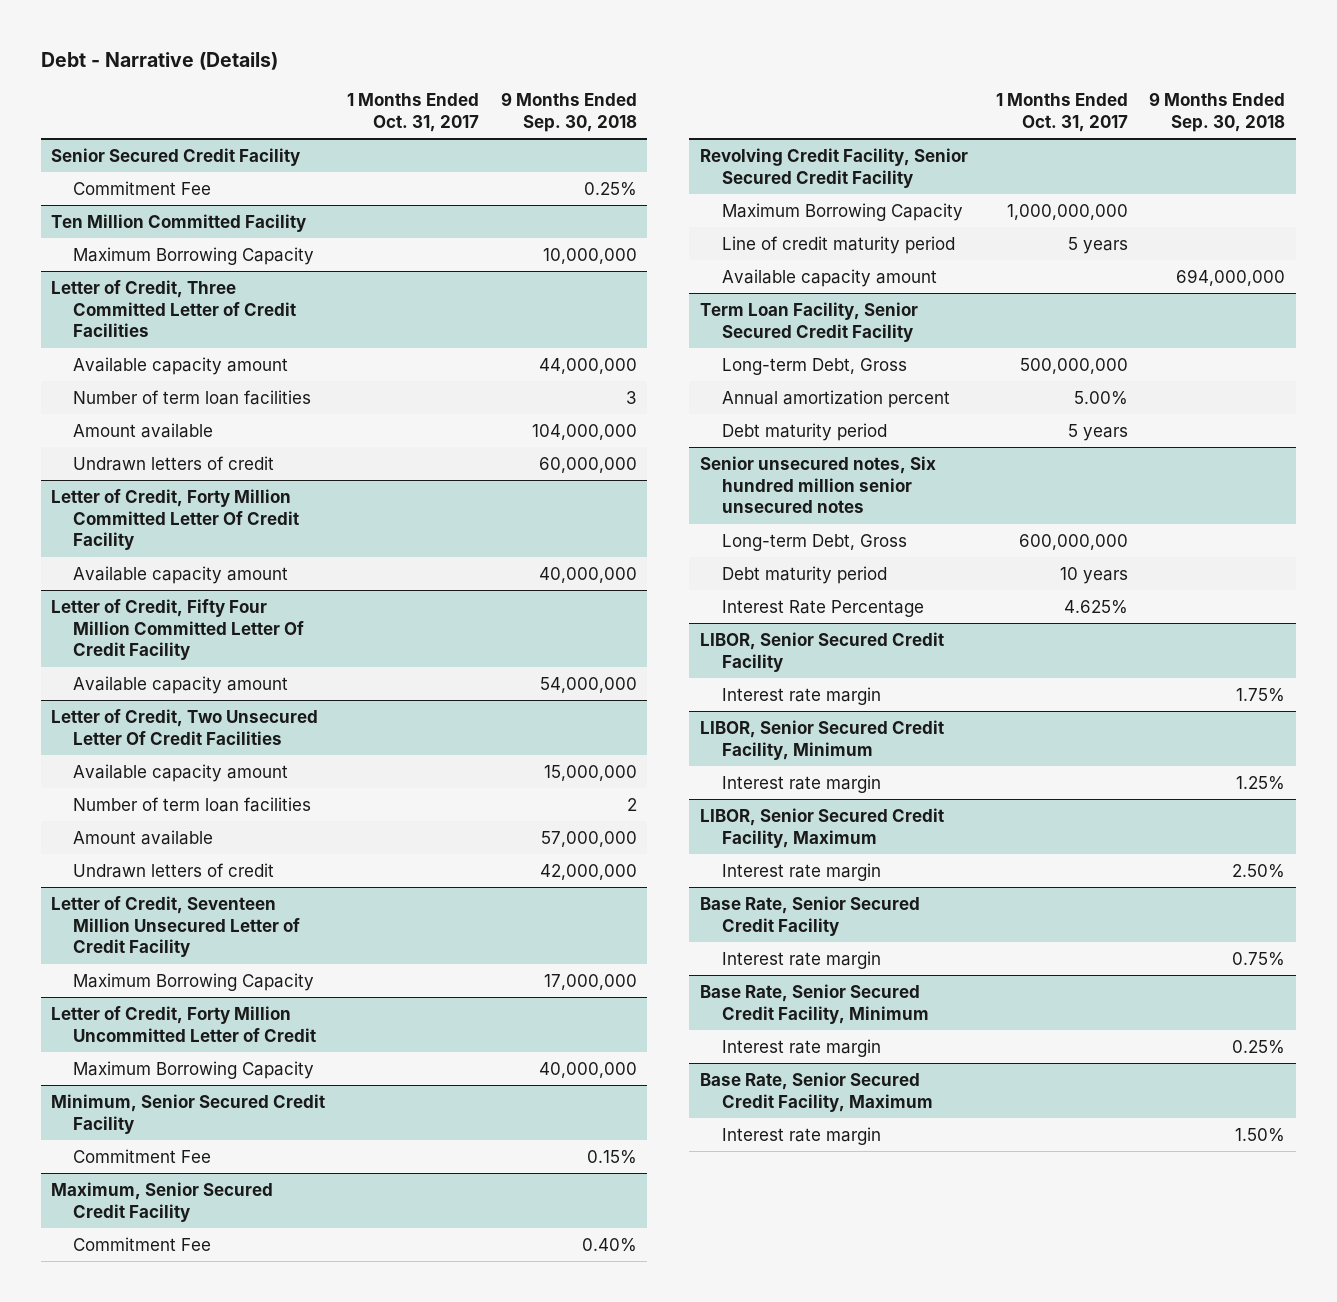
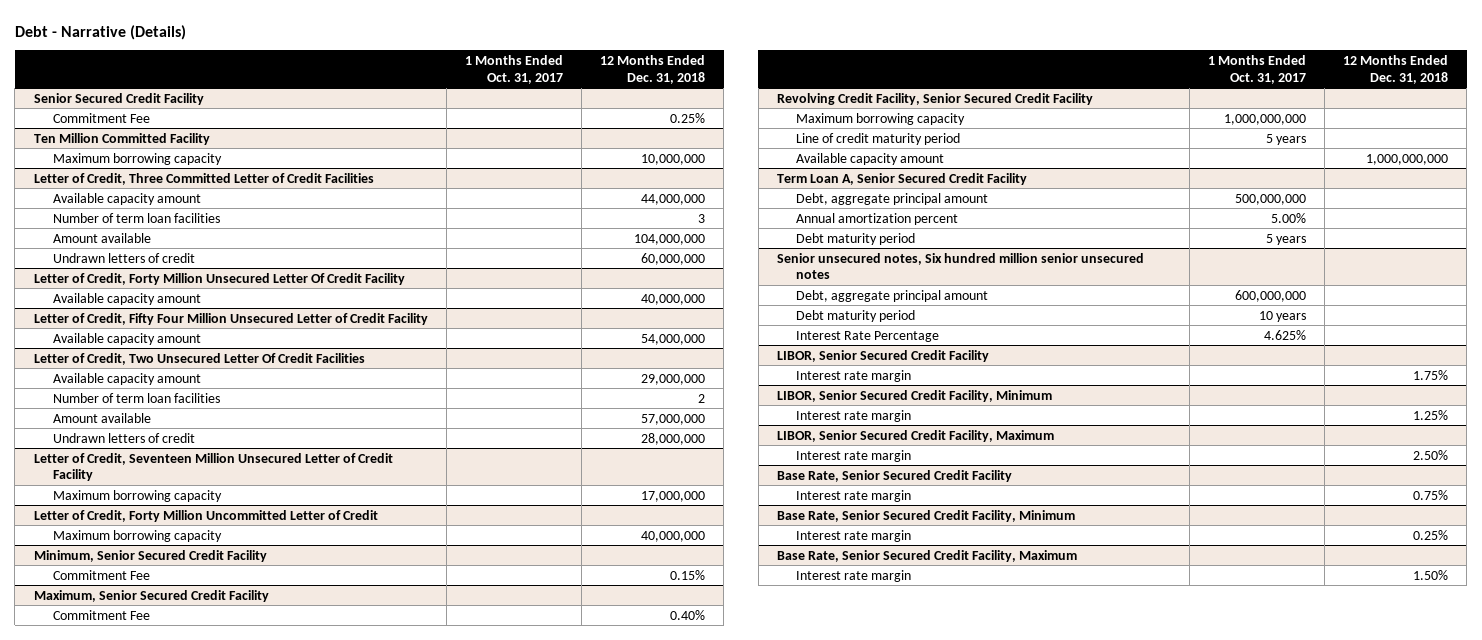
[500,92,637,132] 9 Months Ended Sep. 30, 2018 -> none
none -> [599,55,705,84] 12 Months Ended Dec. 31, 2018
[73,246,315,265] Maximum Borrowing Capacity -> [52,152,222,165] Maximum borrowing capacity
[51,488,300,551] Letter of Credit, Forty Million Committed Letter Of Credit Facility -> [33,272,405,285] Letter of Credit, Forty Million Unsecured Letter Of Credit Facility
[51,598,305,661] Letter of Credit, Fifty Four Million Committed Letter Of Credit Facility -> [33,312,428,325] Letter of Credit, Fifty Four Million Unsecured Letter of Credit Facility
[73,972,315,991] Maximum Borrowing Capacity -> [52,489,222,502] Maximum borrowing capacity
[73,1060,315,1079] Maximum Borrowing Capacity -> [52,529,222,542] Maximum borrowing capacity
[721,202,963,221] Maximum Borrowing Capacity -> [796,112,966,125] Maximum borrowing capacity
[700,301,919,342] Term Loan Facility, Senior Secured Credit Facility -> [776,172,1027,185] Term Loan A, Senior Secured Credit Facility
[721,357,907,375] Long-term Debt, Gross -> [796,192,989,205] Debt, aggregate principal amount
[721,533,907,551] Long-term Debt, Gross -> [796,289,989,302] Debt, aggregate principal amount

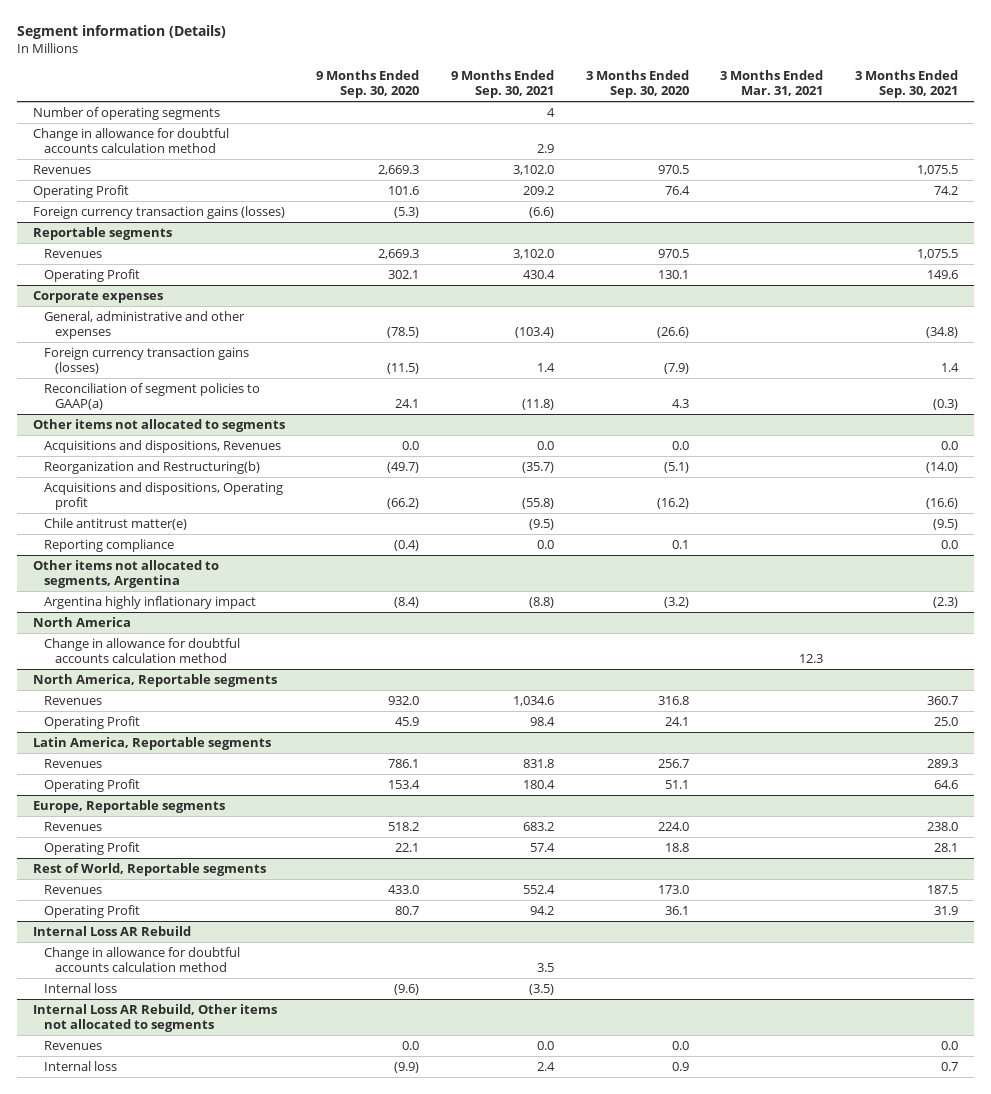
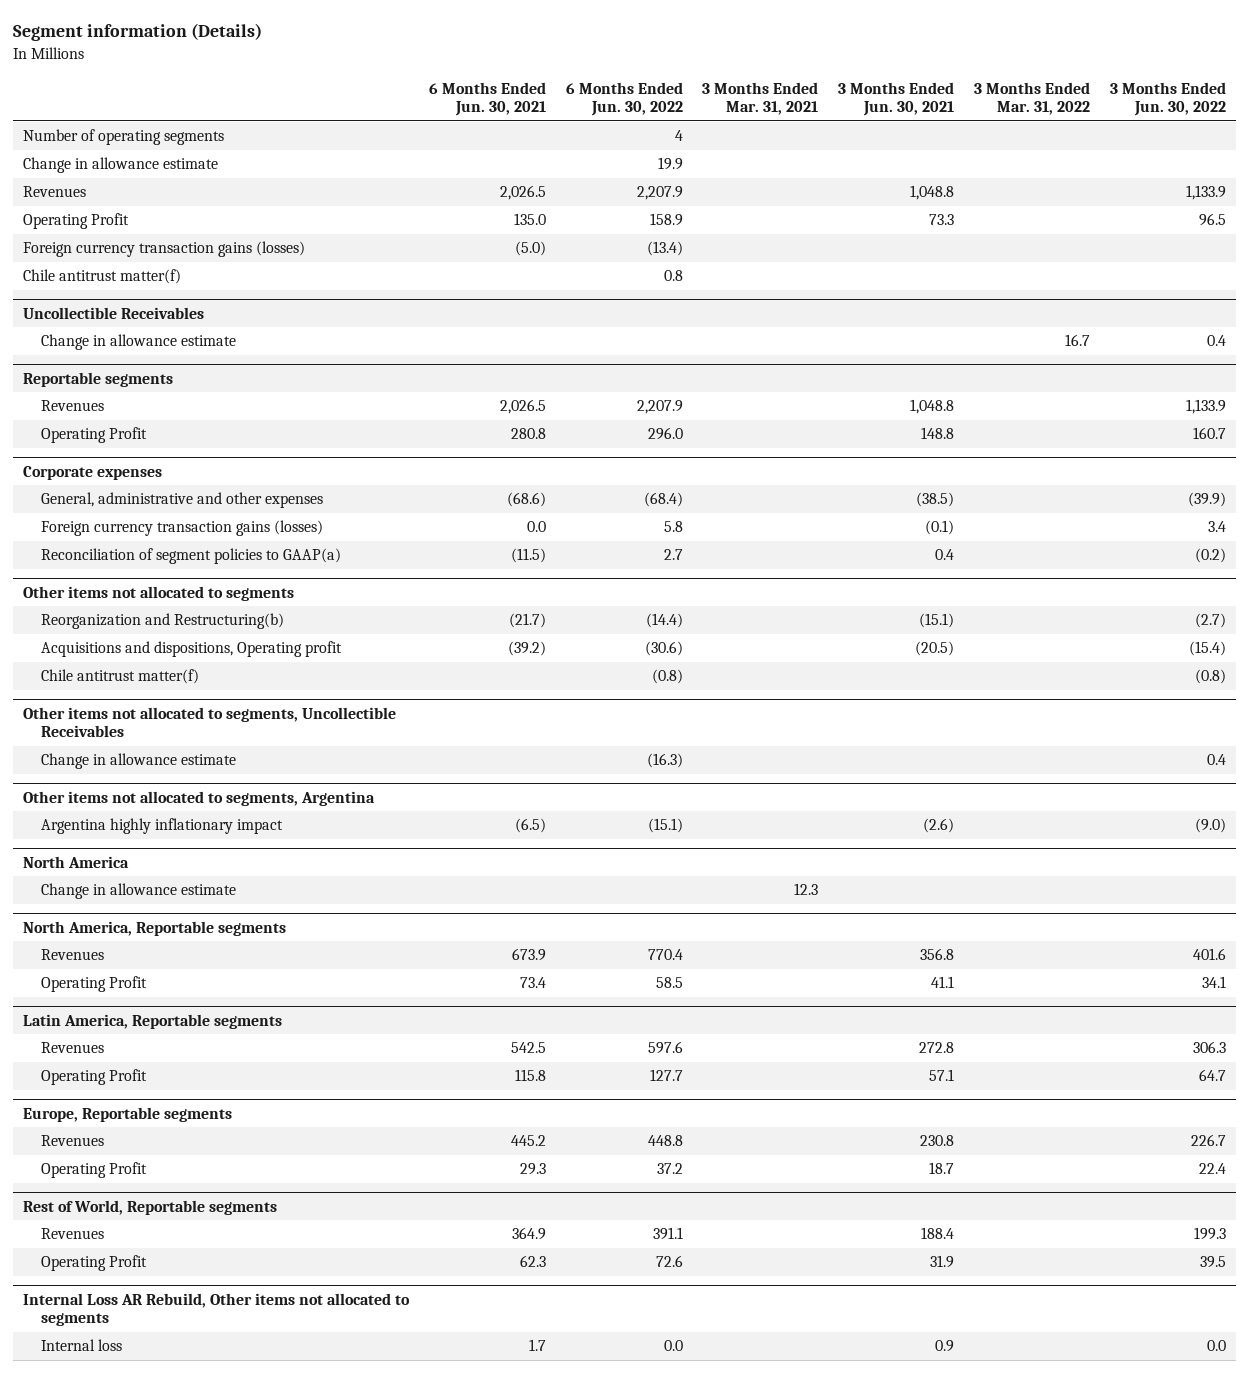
[316,70,420,98] 9 Months Ended Sep. 30, 2020 -> none
[451,70,555,98] 9 Months Ended Sep. 30, 2021 -> none
[585,70,689,98] 3 Months Ended Sep. 30, 2020 -> none
[855,70,959,98] 3 Months Ended Sep. 30, 2021 -> none
none -> [428,81,546,117] 6 Months Ended Jun. 30, 2021
none -> [565,81,683,117] 6 Months Ended Jun. 30, 2022
none -> [838,81,955,117] 3 Months Ended Jun. 30, 2021
none -> [974,81,1091,116] 3 Months Ended Mar. 31, 2022
none -> [1110,81,1227,117] 3 Months Ended Jun. 30, 2022
[32,127,229,153] Change in allowance for doubtful accounts calculation method -> [22,157,218,174] Change in allowance estimate
none -> [22,269,181,285] Chile antitrust matter(f)
none -> [22,306,204,319] Uncollectible Receivables
none -> [41,334,237,351] Change in allowance estimate
[44,439,282,453] Acquisitions and dispositions, Revenues -> none
[44,538,175,552] Reporting compliance -> none
[44,517,188,530] Chile antitrust matter(e) -> [41,669,200,685] Chile antitrust matter(f)
none -> [22,706,396,737] Other items not allocated to segments, Uncollectible Receivables
none -> [41,753,237,770] Change in allowance estimate
[44,637,241,663] Change in allowance for doubtful accounts calculation method -> [41,883,237,900] Change in allowance estimate
[32,925,191,936] Internal Loss AR Rebuild -> none
[44,946,241,972] Change in allowance for doubtful accounts calculation method -> none
[44,982,118,993] Internal loss -> none
[44,1040,103,1050] Revenues -> none

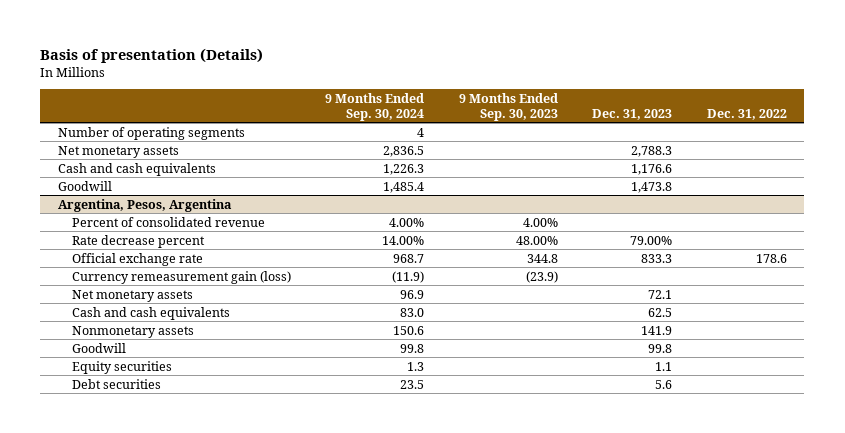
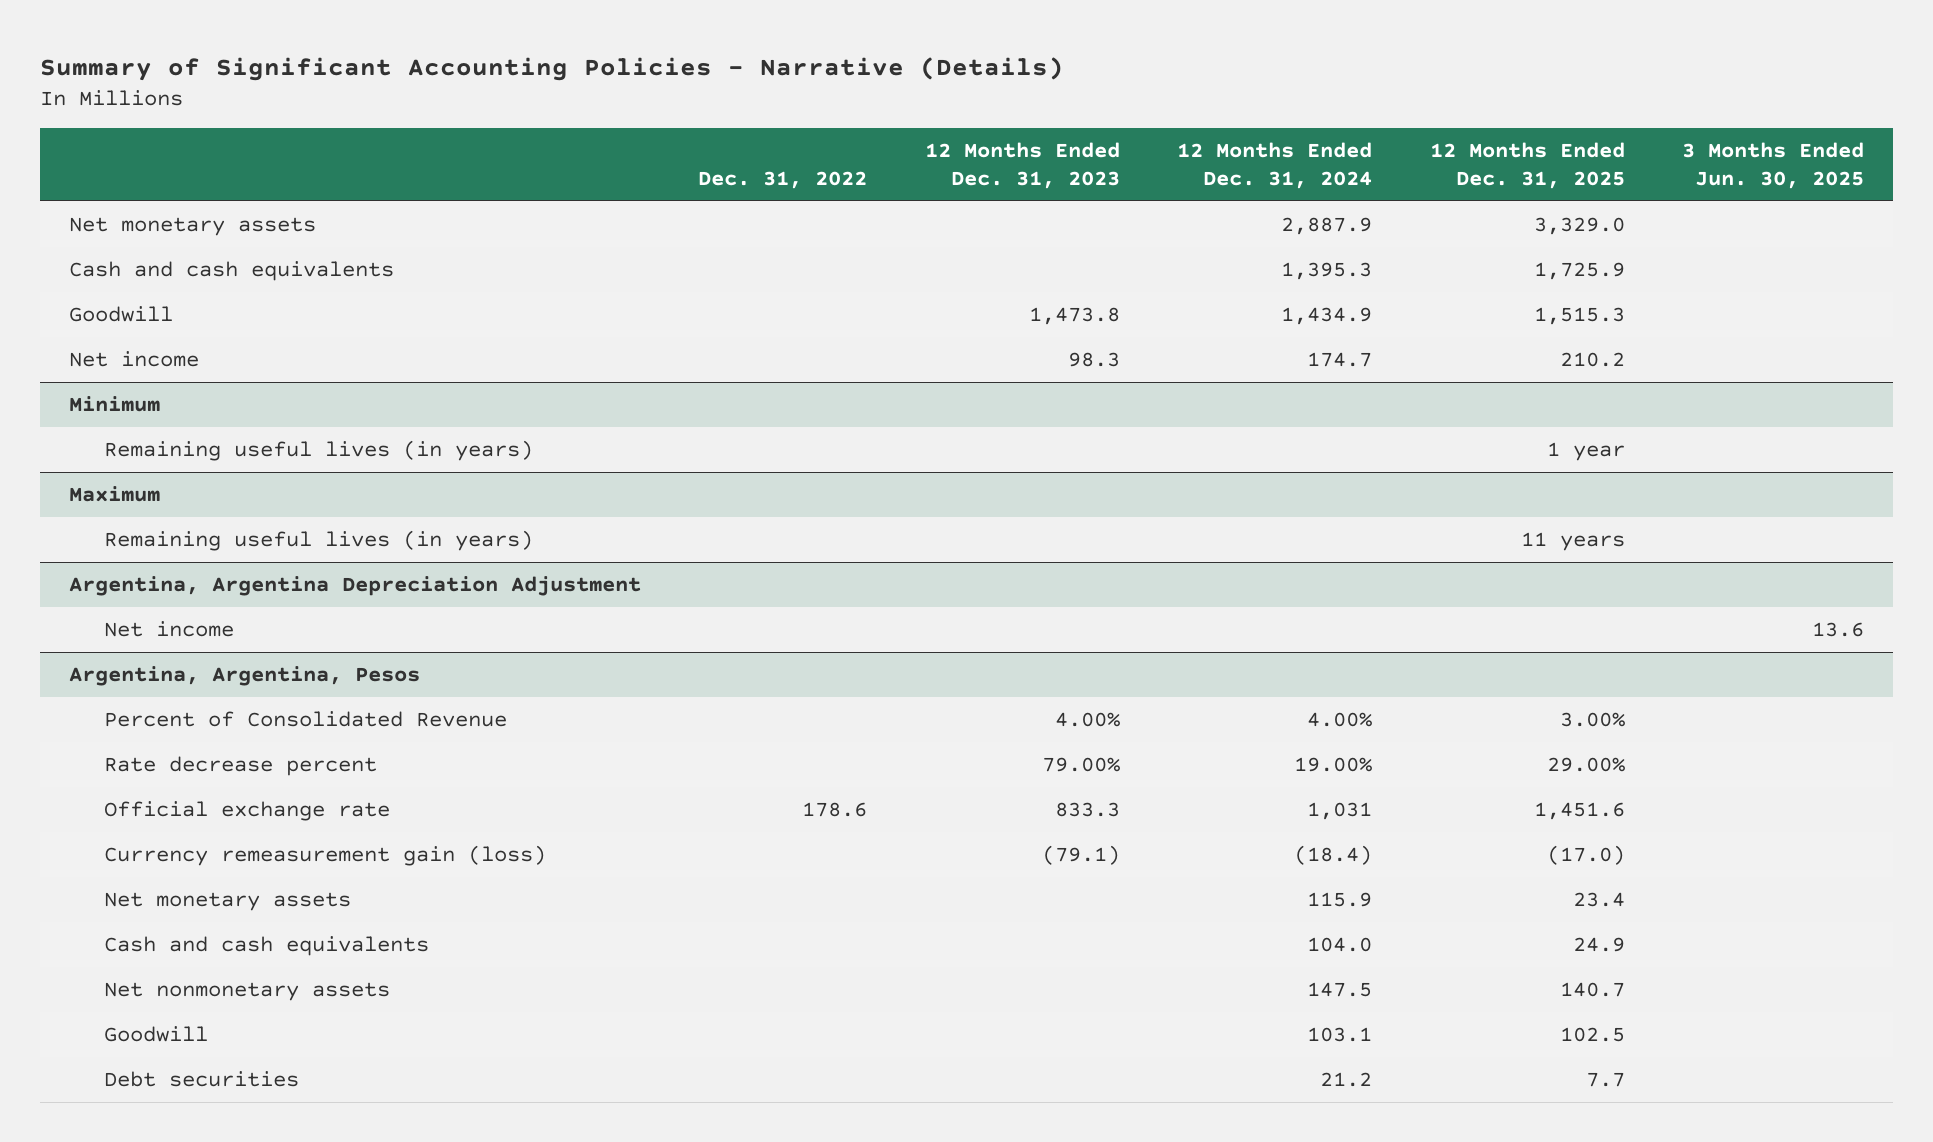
[40,47,264,63] Basis of presentation (Details) -> [40,56,1065,81] Summary of Significant Accounting Policies - Narrative (Details)
[325,92,425,121] 9 Months Ended Sep. 30, 2024 -> none
[458,92,558,121] 9 Months Ended Sep. 30, 2023 -> none
[592,108,673,120] Dec. 31, 2023 -> none
none -> [924,142,1120,189] 12 Months Ended Dec. 31, 2023
none -> [1177,142,1373,189] 12 Months Ended Dec. 31, 2024
none -> [1429,142,1625,189] 12 Months Ended Dec. 31, 2025
none -> [1682,142,1865,189] 3 Months Ended Jun. 30, 2025
[57,126,245,140] Number of operating segments -> none
none -> [68,351,199,368] Net income
none -> [68,396,160,413] Minimum
none -> [104,440,534,462] Remaining useful lives (in years)
none -> [68,486,160,503] Maximum
none -> [104,530,534,552] Remaining useful lives (in years)
none -> [68,576,641,597] Argentina, Argentina Depreciation Adjustment
none -> [104,621,235,638] Net income
[57,198,232,212] Argentina, Pesos, Argentina -> [68,666,420,687] Argentina, Argentina, Pesos
[71,216,265,227] Percent of consolidated revenue -> [104,711,508,728] Percent of Consolidated Revenue
[71,325,194,338] Nonmonetary assets -> [104,982,391,1002] Net nonmonetary assets
[71,360,172,374] Equity securities -> none

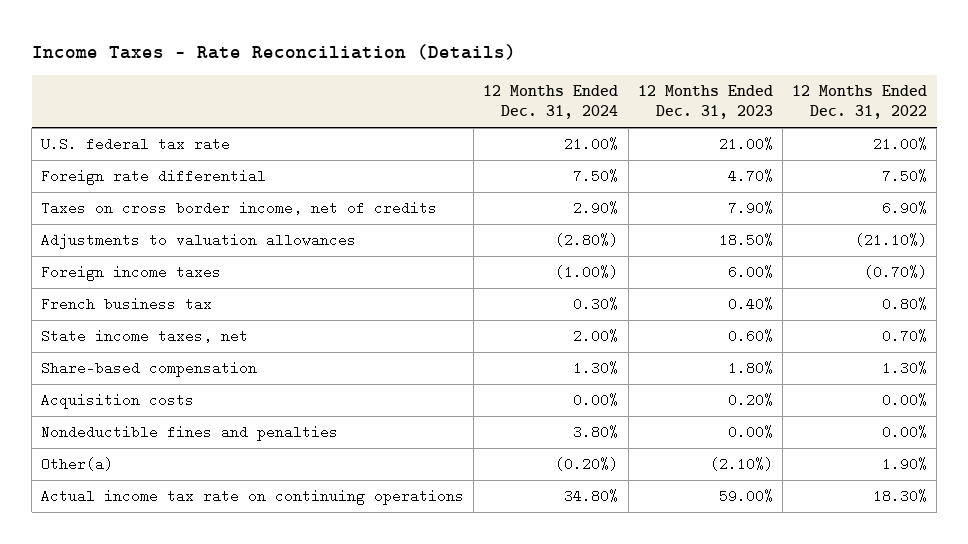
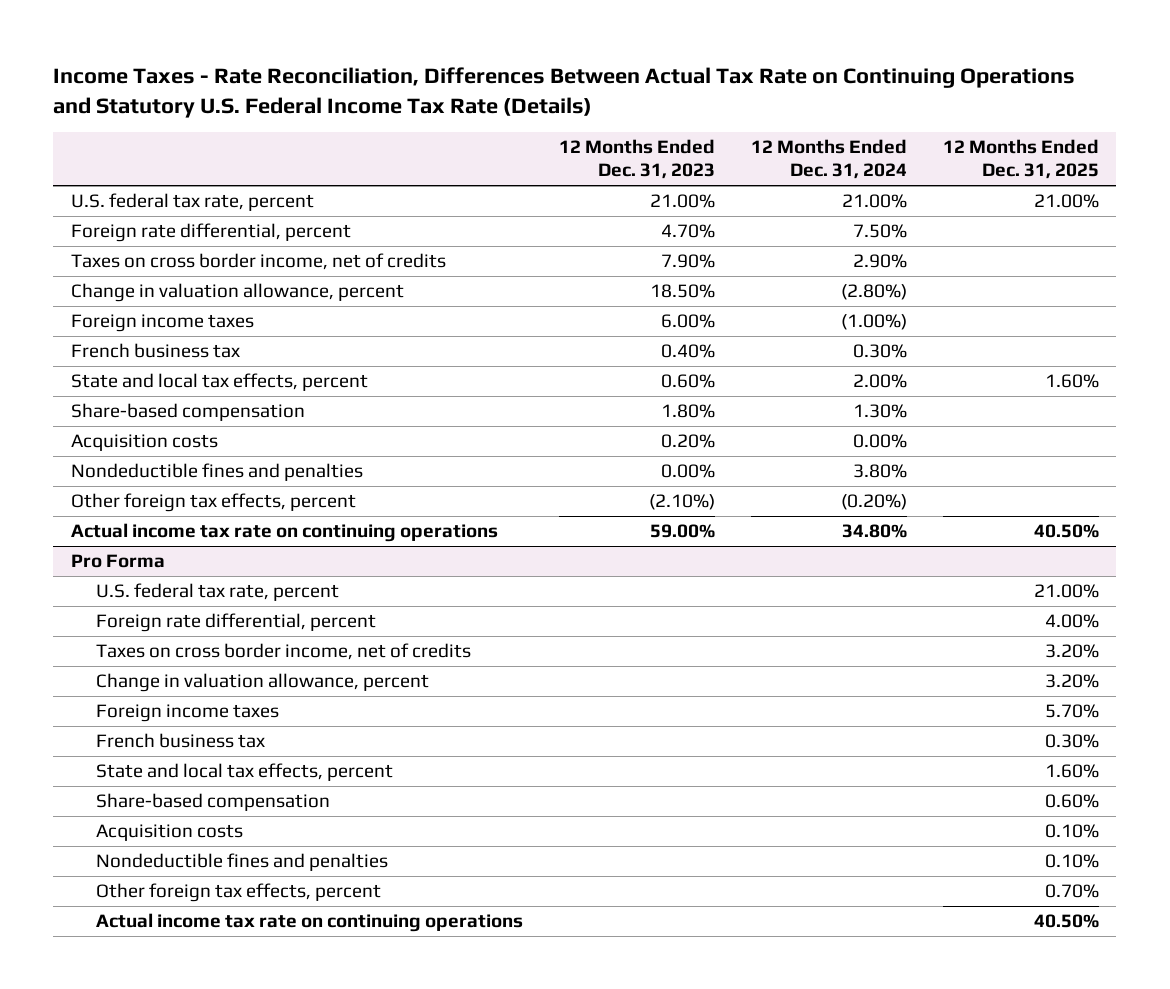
[31,43,516,60] Income Taxes - Rate Reconciliation (Details) -> [53,66,1076,118] Income Taxes - Rate Reconciliation, Differences Between Actual Tax Rate on Continuing Operations and Statutory U.S. Federal Income Tax Rate (Details)
[791,84,927,120] 12 Months Ended Dec. 31, 2022 -> none
none -> [942,138,1099,180] 12 Months Ended Dec. 31, 2025
[41,137,231,152] U.S. federal tax rate -> [71,192,315,211] U.S. federal tax rate, percent
[41,169,267,186] Foreign rate differential -> [71,222,352,242] Foreign rate differential, percent
[41,233,357,250] Adjustments to valuation allowances -> [71,282,405,302] Change in valuation allowance, percent
[41,329,249,344] State income taxes, net -> [71,372,369,391] State and local tax effects, percent
[41,457,114,472] Other(a) -> [71,492,357,512] Other foreign tax effects, percent
none -> [71,553,166,568] Pro Forma
none -> [95,582,339,601] U.S. federal tax rate, percent
none -> [95,612,376,632] Foreign rate differential, percent
none -> [95,642,471,660] Taxes on cross border income, net of credits
none -> [95,672,429,692] Change in valuation allowance, percent
none -> [95,703,279,722] Foreign income taxes
none -> [95,732,265,748] French business tax
none -> [95,762,393,781] State and local tax effects, percent
none -> [95,792,330,811] Share-based compensation
none -> [95,823,243,841] Acquisition costs
none -> [95,852,388,871] Nondeductible fines and penalties
none -> [95,882,381,902] Other foreign tax effects, percent
none -> [95,912,523,932] Actual income tax rate on continuing operations

